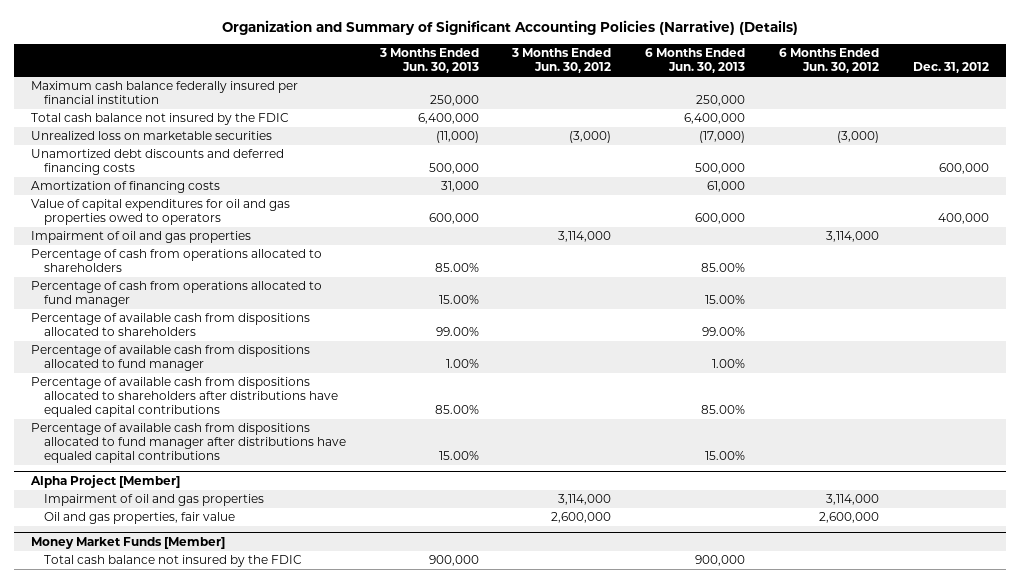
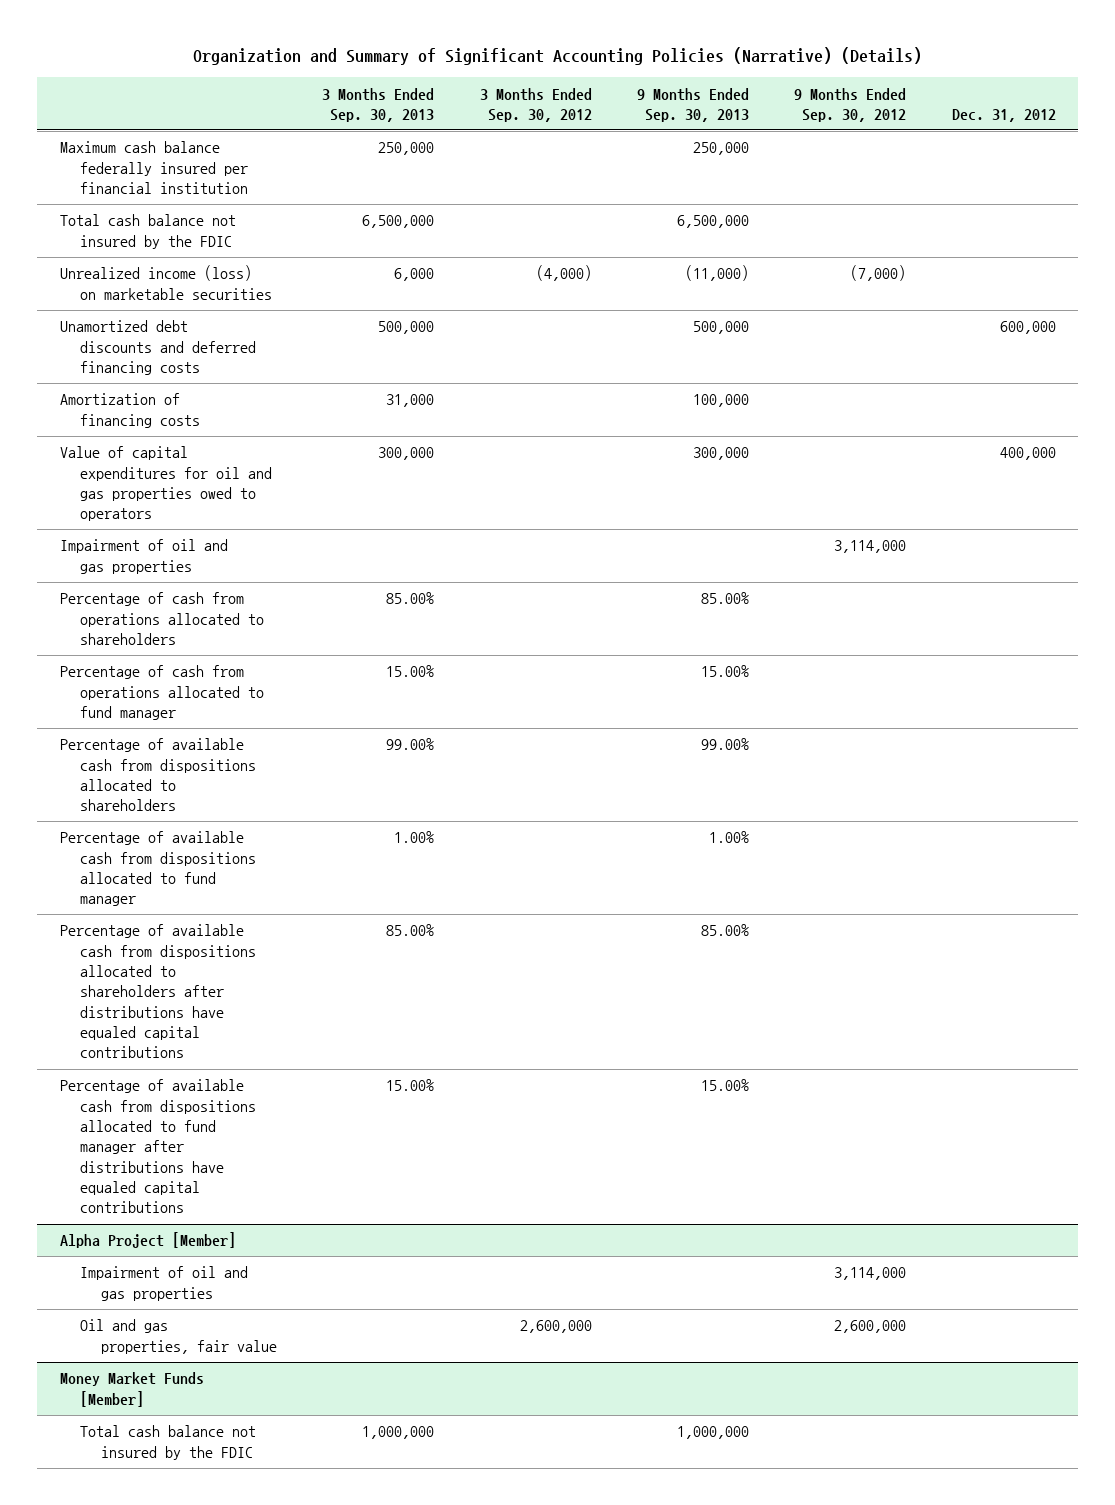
[378,48,479,74] 3 Months Ended Jun. 30, 2013 -> none
[511,48,612,74] 3 Months Ended Jun. 30, 2012 -> none
[645,48,746,74] 6 Months Ended Jun. 30, 2013 -> none
[778,48,879,74] 6 Months Ended Jun. 30, 2012 -> none
none -> [322,87,435,122] 3 Months Ended Sep. 30, 2013
none -> [479,87,592,122] 3 Months Ended Sep. 30, 2012
none -> [636,87,749,122] 9 Months Ended Sep. 30, 2013
none -> [794,87,907,122] 9 Months Ended Sep. 30, 2012
[30,131,272,141] Unrealized loss on marketable securities -> [59,265,273,300] Unrealized income (loss) on marketable securities

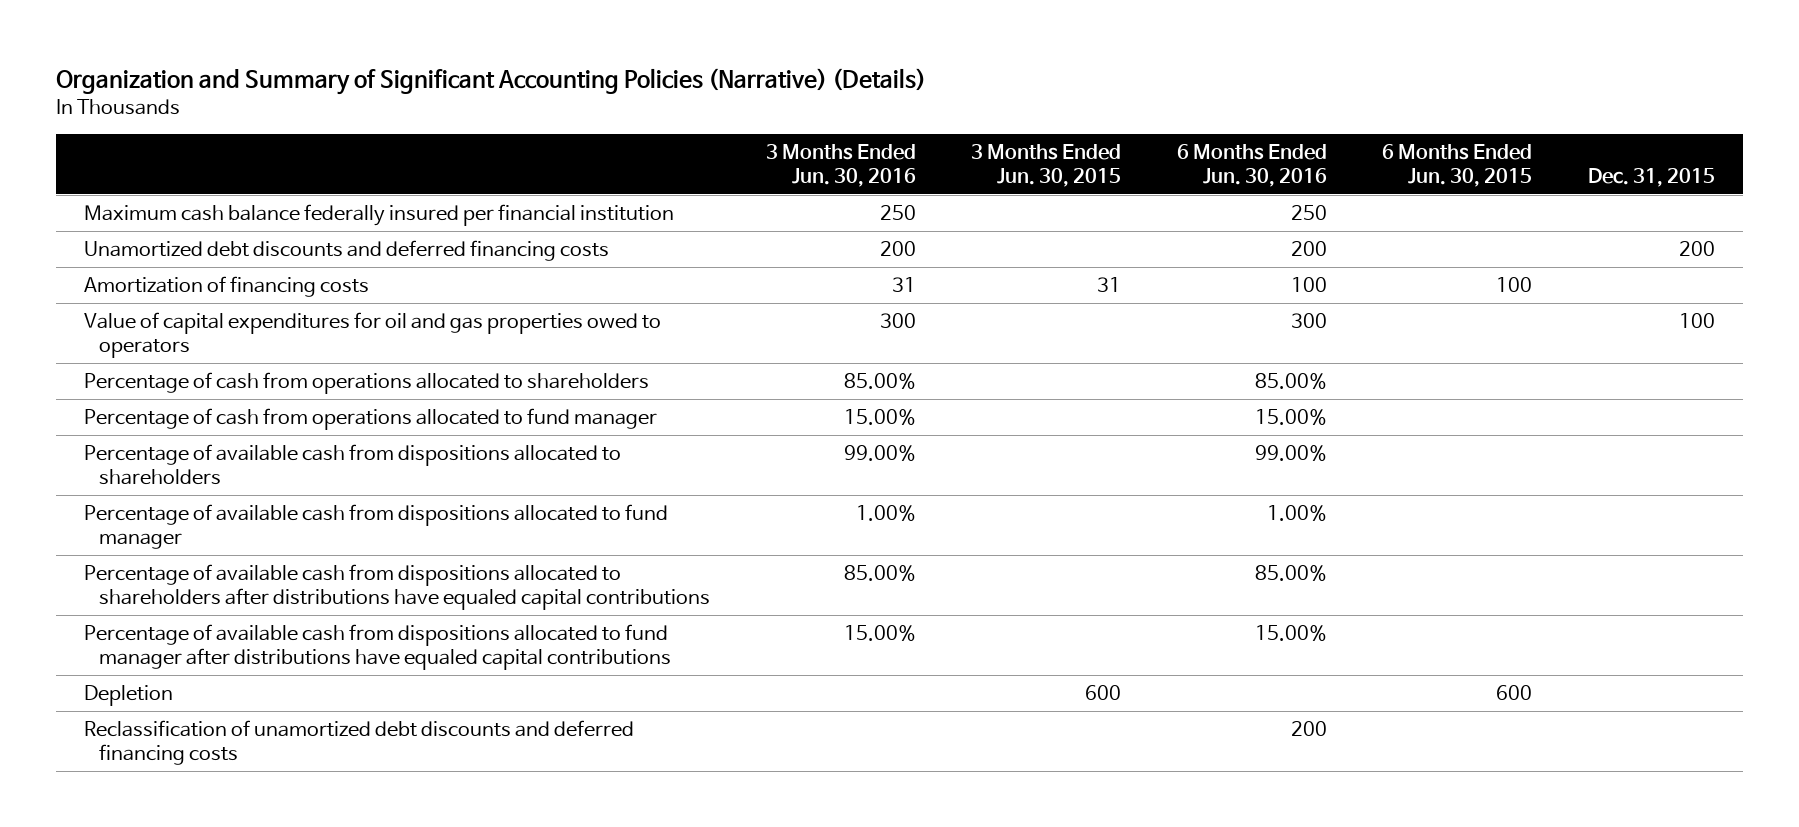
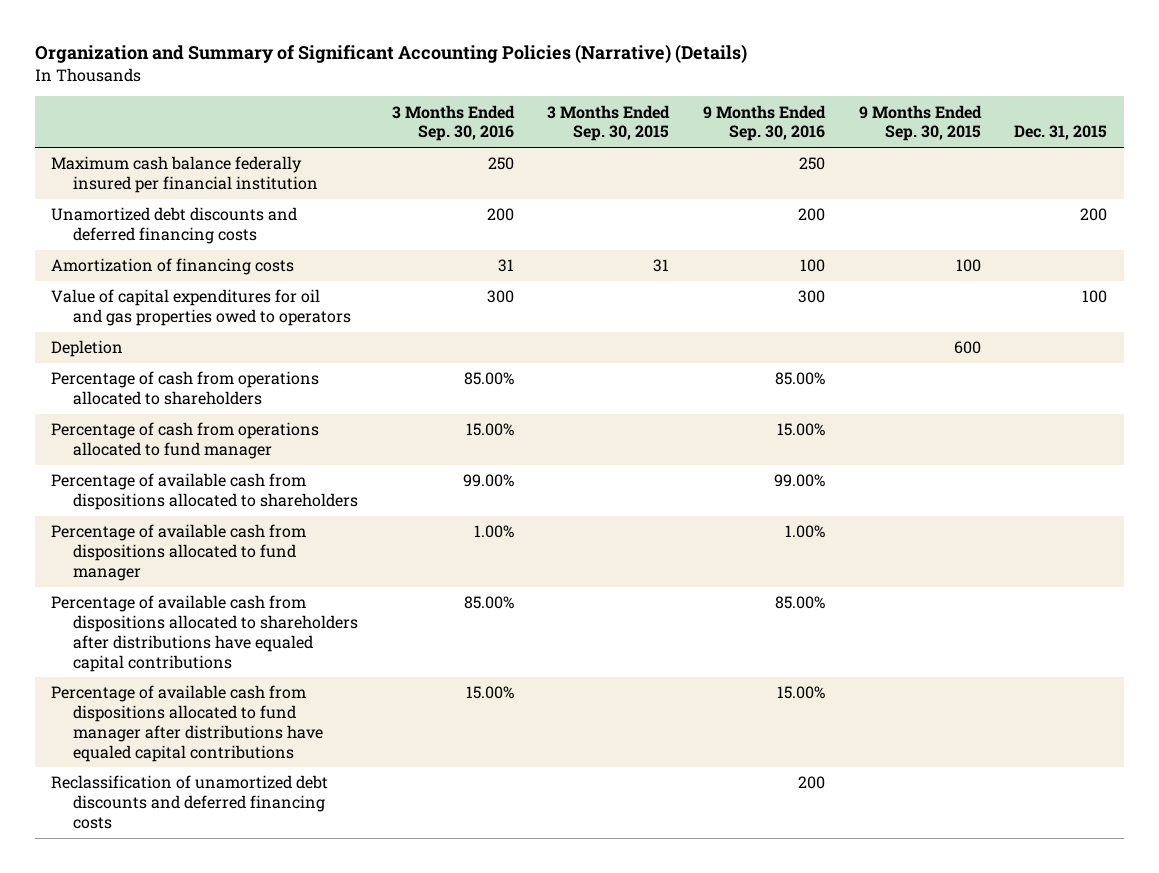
[765,144,916,188] 3 Months Ended Jun. 30, 2016 -> none
[971,144,1122,188] 3 Months Ended Jun. 30, 2015 -> none
[1176,144,1327,188] 6 Months Ended Jun. 30, 2016 -> none
[1382,144,1533,188] 6 Months Ended Jun. 30, 2015 -> none
none -> [391,104,515,142] 3 Months Ended Sep. 30, 2016
none -> [547,104,671,142] 3 Months Ended Sep. 30, 2015
none -> [702,104,826,142] 9 Months Ended Sep. 30, 2016
none -> [858,104,982,142] 9 Months Ended Sep. 30, 2015
[84,685,174,707] Depletion -> [51,340,124,358] Depletion

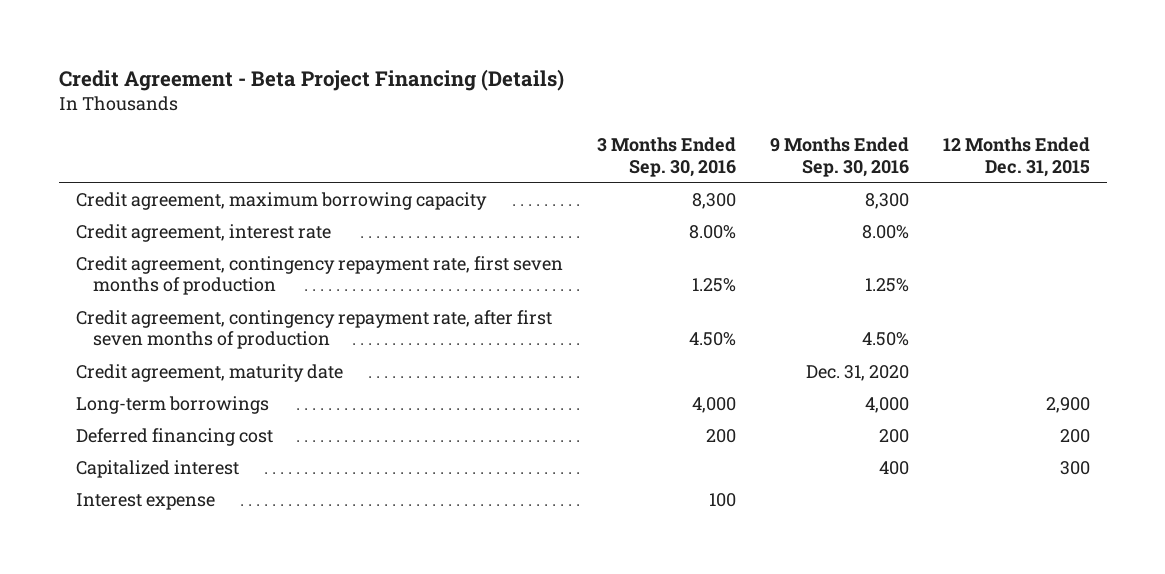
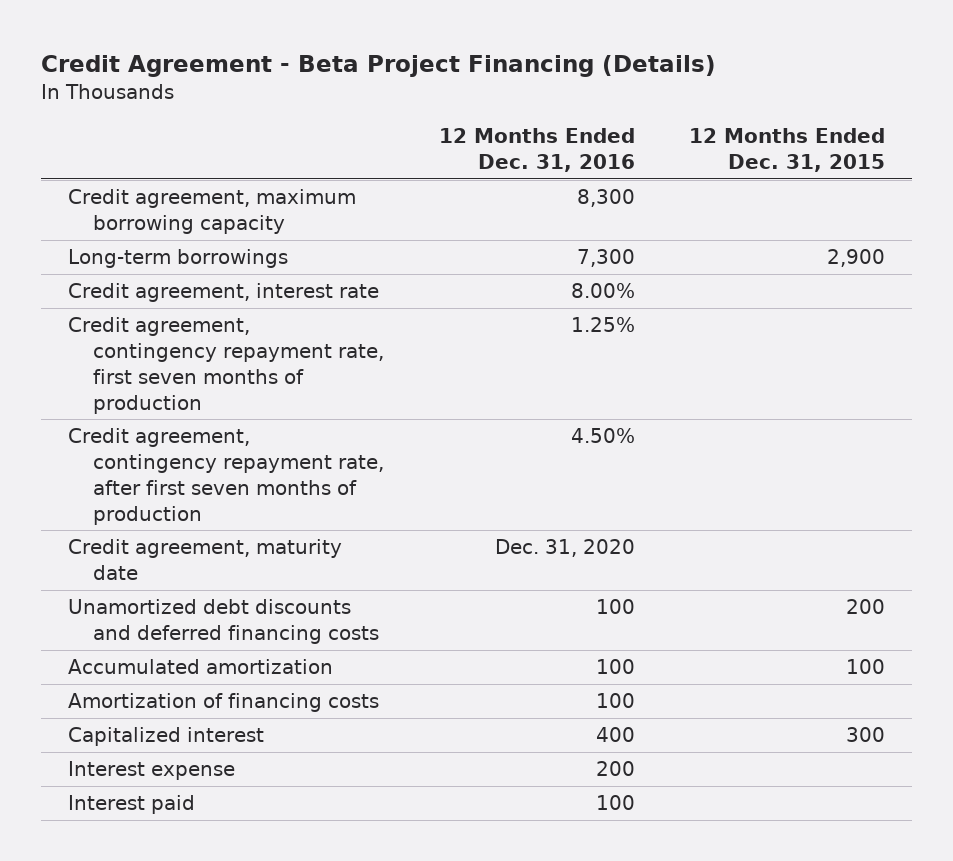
[596,136,736,177] 3 Months Ended Sep. 30, 2016 -> none
[769,136,909,177] 9 Months Ended Sep. 30, 2016 -> none
none -> [438,128,635,172] 12 Months Ended Dec. 31, 2016
[75,395,269,414] Long-term borrowings -> [68,249,289,269] Long-term borrowings
[75,427,273,446] Deferred financing cost -> none
none -> [68,599,380,645] Unamortized debt discounts and deferred financing costs
none -> [68,659,334,675] Accumulated amortization
none -> [68,693,380,713] Amortization of financing costs
none -> [68,795,196,815] Interest paid

